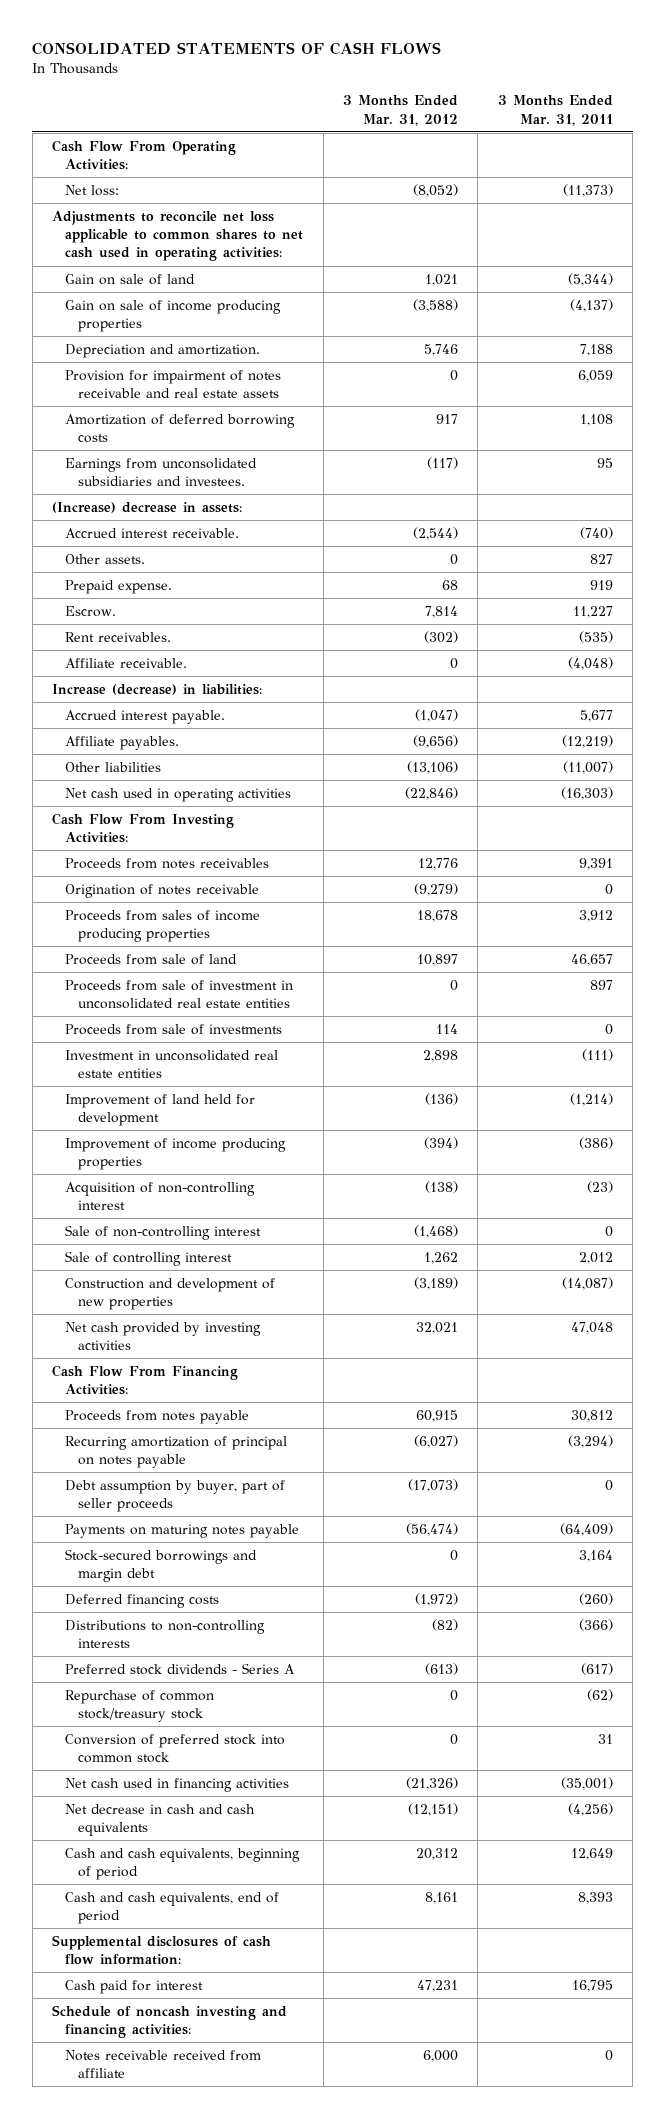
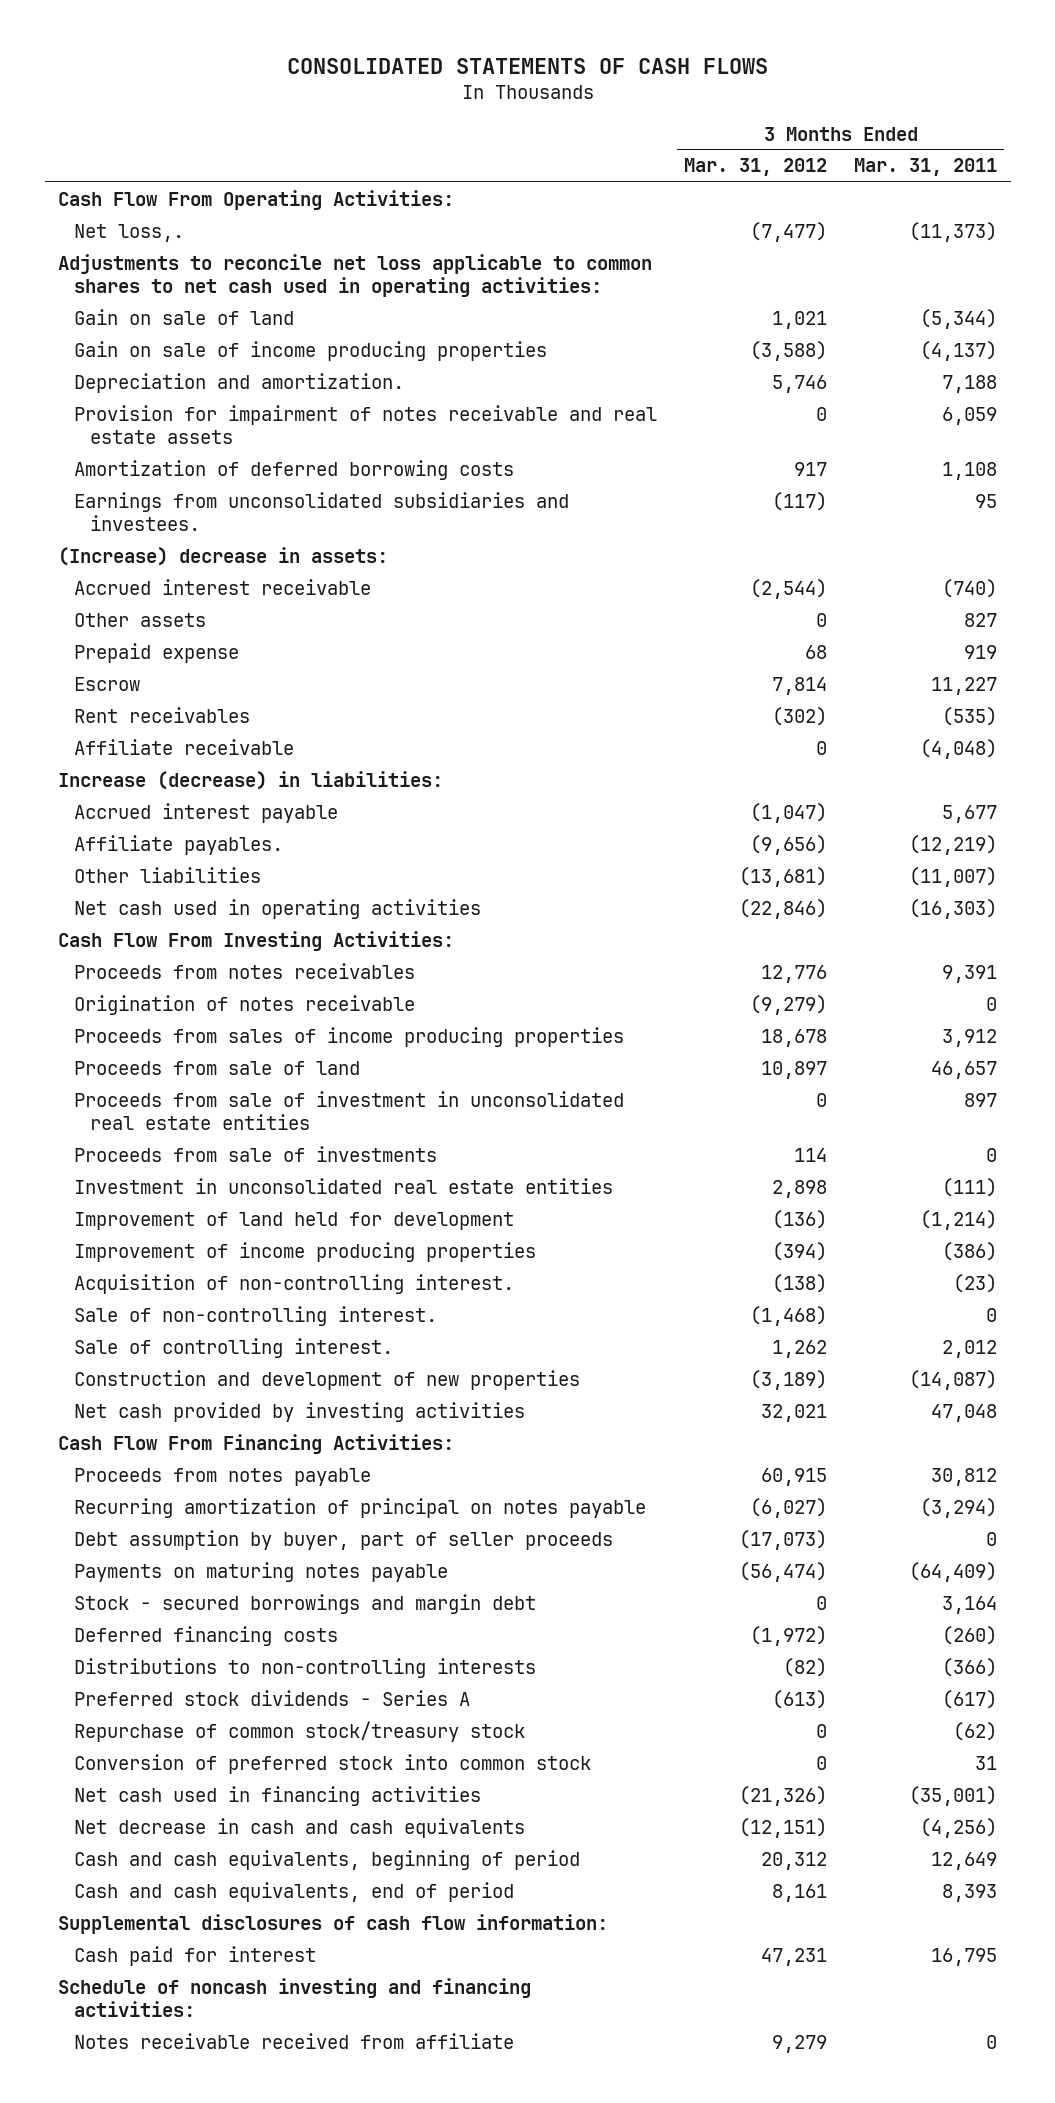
[65,185,120,197] Net loss: -> [74,223,185,242] Net loss,.
[413,184,459,198] (8,052) -> [750,221,828,242] (7,477)
[65,528,240,539] Accrued interest receivable. -> [74,578,372,595] Accrued interest receivable
[65,554,146,565] Other assets. -> [74,612,207,627] Other assets
[65,580,173,595] Prepaid expense. -> [74,642,240,663] Prepaid expense
[65,606,117,618] Escrow. -> [74,676,141,691] Escrow
[65,632,172,643] Rent receivables. -> [74,706,251,723] Rent receivables
[65,658,188,669] Affiliate receivable. -> [74,738,295,755] Affiliate receivable
[65,710,226,725] Accrued interest payable. -> [74,802,339,823] Accrued interest payable
[407,761,459,775] (13,106) -> [739,866,828,887] (13,681)
[65,1182,256,1211] Acquisition of non-controlling interest -> [74,1273,515,1294] Acquisition of non-controlling interest.
[65,1225,262,1241] Sale of non-controlling interest -> [74,1305,438,1326] Sale of non-controlling interest.
[65,1251,233,1267] Sale of controlling interest -> [74,1337,394,1358] Sale of controlling interest.
[65,1549,258,1583] Stock-secured borrowings and margin debt -> [74,1593,537,1614] Stock - secured borrowings and margin debt
[423,2050,459,2063] 6,000 -> [772,2034,828,2053] 9,279

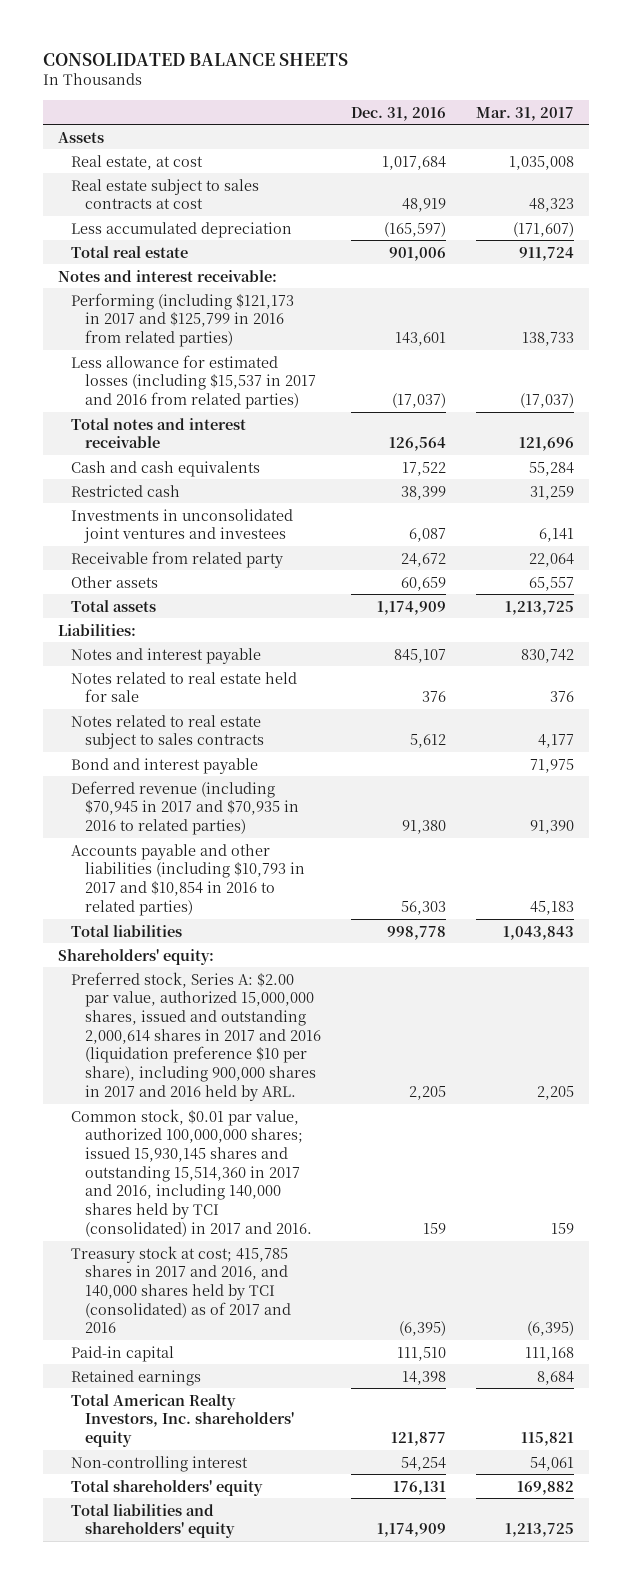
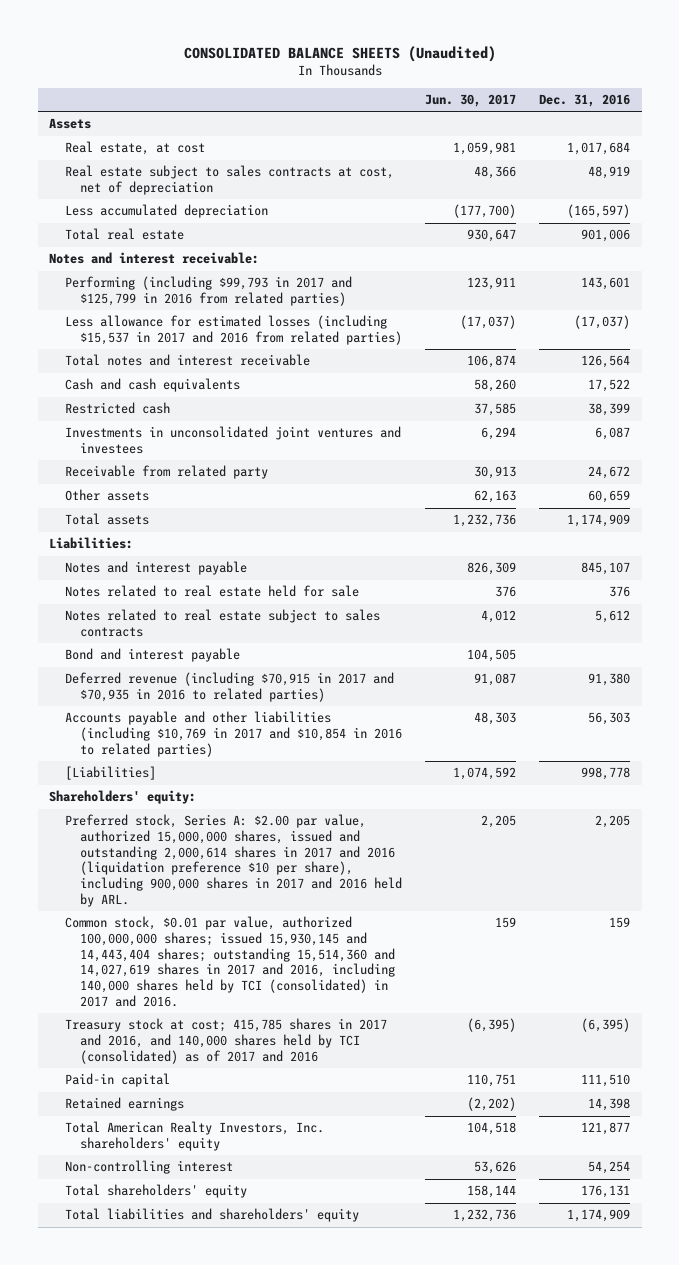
[43,52,349,66] CONSOLIDATED BALANCE SHEETS -> [183,45,496,62] CONSOLIDATED BALANCE SHEETS (Unaudited)
[476,106,575,121] Mar. 31, 2017 -> none
none -> [425,93,517,107] Jun. 30, 2017
[71,178,260,210] Real estate subject to sales contracts at cost -> [64,165,394,195] Real estate subject to sales contracts at cost, net of depreciation
[71,292,295,347] Performing (including $121,173 in 2017 and $125,799 in 2016 from related parties) -> [64,276,352,306] Performing (including $99,793 in 2017 and $125,799 in 2016 from related parties)
[71,780,299,835] Deferred revenue (including $70,945 in 2017 and $70,935 in 2016 to related parties) -> [64,672,394,702] Deferred revenue (including $70,915 in 2017 and $70,935 in 2016 to related parties)
[71,843,305,916] Accounts payable and other liabilities (including $10,793 in 2017 and $10,854 in 2016 to related parties) -> [64,711,403,757] Accounts payable and other liabilities (including $10,769 in 2017 and $10,854 in 2016 to related parties)
[71,924,183,937] Total liabilities -> [64,766,156,781] [Liabilities]
[71,1108,312,1237] Common stock, $0.01 par value, authorized 100,000,000 shares; issued 15,930,145 shares and outstanding 15,514,360 in 2017 and 2016, including 140,000 shares held by TCI (consolidated) in 2017 and 2016. -> [64,916,396,1007] Common stock, $0.01 par value, authorized 100,000,000 shares; issued 15,930,145 and 14,443,404 shares; outstanding 15,514,360 and 14,027,619 shares in 2017 and 2016, including 140,000 shares held by TCI (consolidated) in 2017 and 2016.

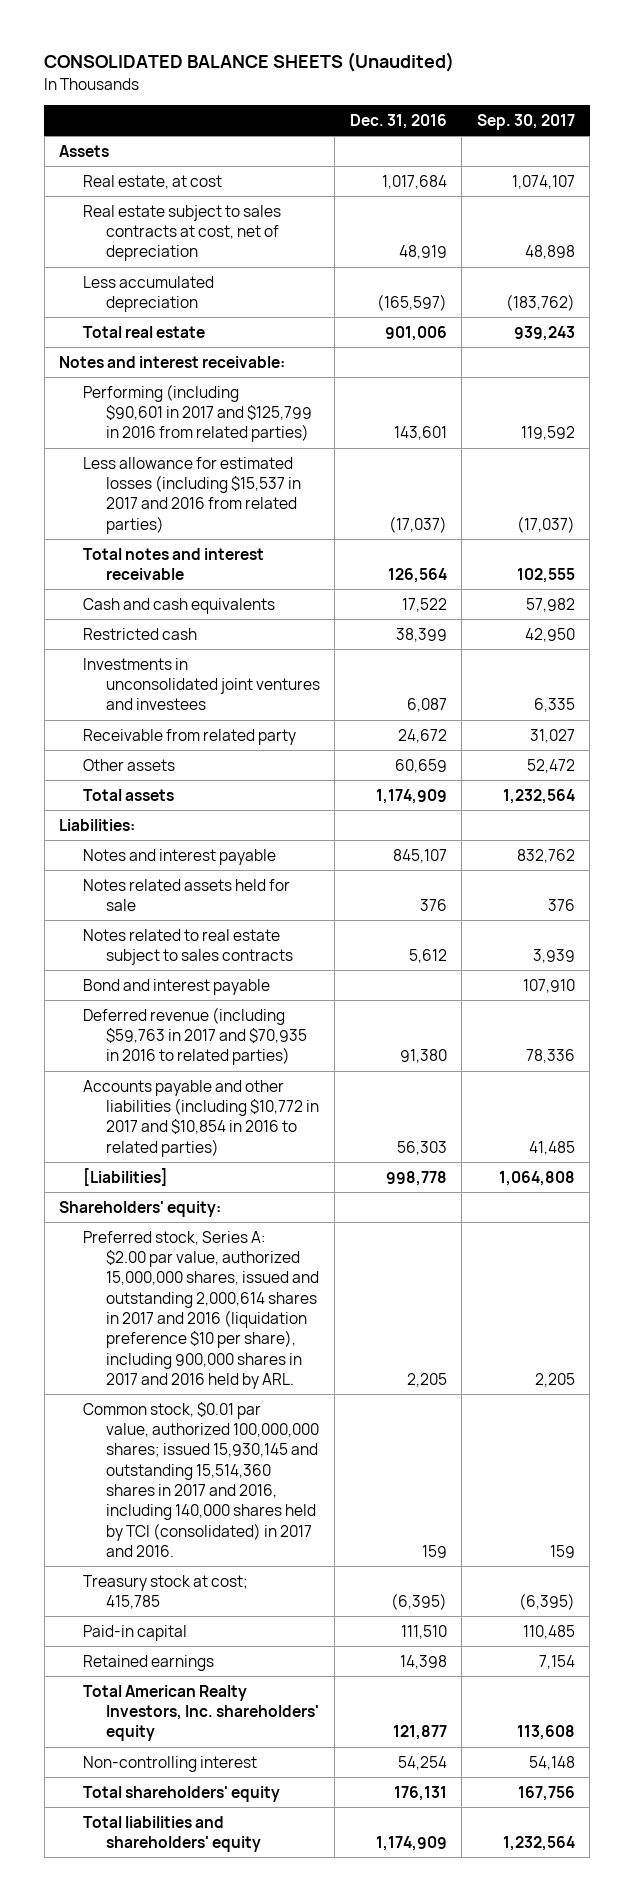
[425,93,517,107] Jun. 30, 2017 -> none
none -> [476,114,575,131] Sep. 30, 2017
[64,276,352,306] Performing (including $99,793 in 2017 and $125,799 in 2016 from related parties) -> [82,383,313,443] Performing (including $90,601 in 2017 and $125,799 in 2016 from related parties)
[64,585,359,598] Notes related to real estate held for sale -> [82,878,290,912] Notes related assets held for sale
[64,672,394,702] Deferred revenue (including $70,915 in 2017 and $70,935 in 2016 to related parties) -> [82,1006,308,1066] Deferred revenue (including $59,763 in 2017 and $70,935 in 2016 to related parties)
[64,711,403,757] Accounts payable and other liabilities (including $10,769 in 2017 and $10,854 in 2016 to related parties) -> [82,1079,320,1157] Accounts payable and other liabilities (including $10,772 in 2017 and $10,854 in 2016 to related parties)
[64,916,396,1007] Common stock, $0.01 par value, authorized 100,000,000 shares; issued 15,930,145 and 14,443,404 shares; outstanding 15,514,360 and 14,027,619 shares in 2017 and 2016, including 140,000 shares held by TCI (consolidated) in 2017 and 2016. -> [82,1401,320,1557] Common stock, $0.01 par value, authorized 100,000,000 shares; issued 15,930,145 and outstanding 15,514,360 shares in 2017 and 2016, including 140,000 shares held by TCI (consolidated) in 2017 and 2016.
[64,1018,387,1064] Treasury stock at cost; 415,785 shares in 2017 and 2016, and 140,000 shares held by TCI (consolidated) as of 2017 and 2016 -> [82,1574,248,1610] Treasury stock at cost; 415,785

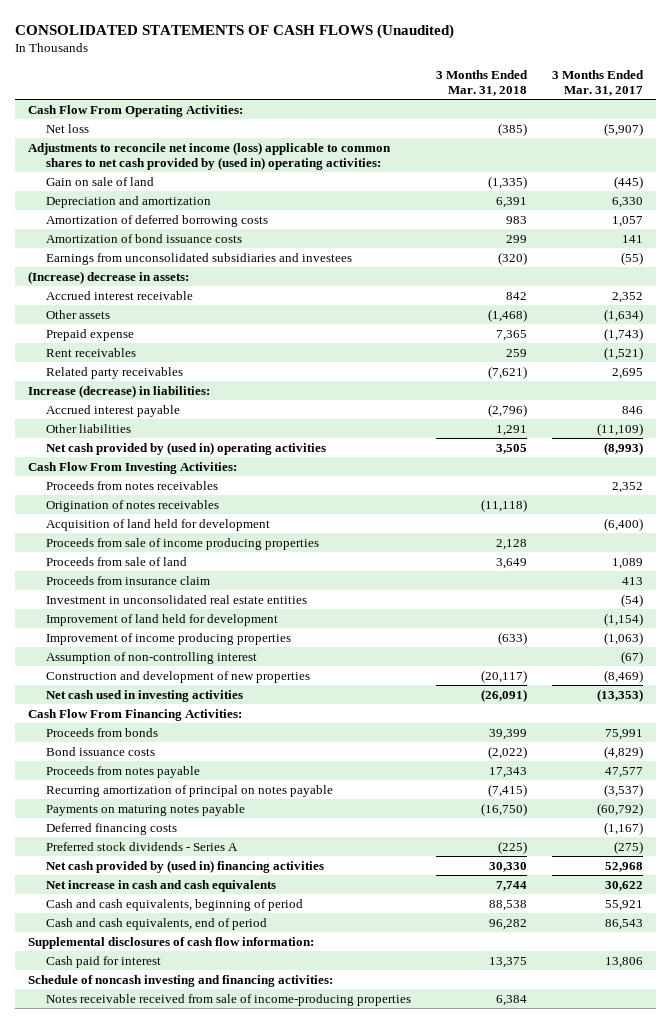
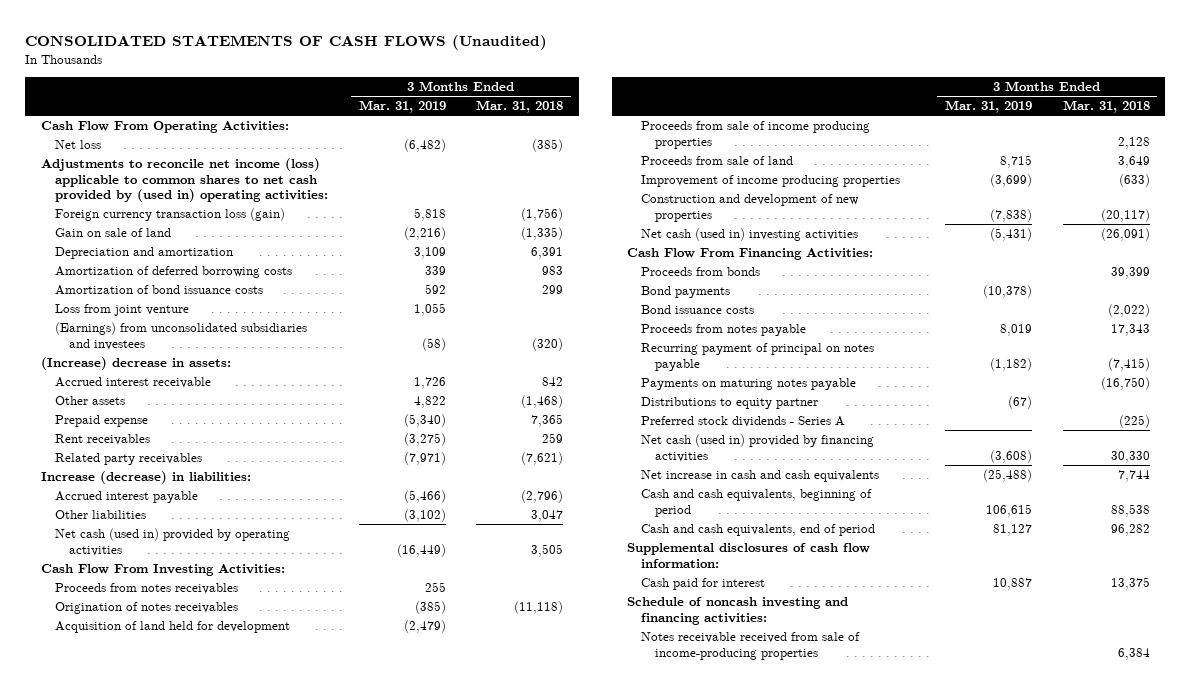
[552,69,645,97] 3 Months Ended Mar. 31, 2017 -> none
none -> [358,100,446,114] Mar. 31, 2019
none -> [54,208,285,222] Foreign currency transaction loss (gain)
none -> [54,304,189,317] Loss from joint venture
[45,252,352,265] Earnings from unconsolidated subsidiaries and investees -> [54,322,307,350] (Earnings) from unconsolidated subsidiaries and investees
[495,424,527,436] 1,291 -> [531,510,564,523] 3,047
[45,441,326,455] Net cash provided by (used in) operating activities -> [54,528,290,556] Net cash (used in) provided by operating activities
[45,575,210,585] Proceeds from insurance claim -> none
[45,594,307,604] Investment in unconsolidated real estate entities -> none
[45,613,278,626] Improvement of land held for development -> none
[45,651,257,664] Assumption of non-controlling interest -> none
[45,689,243,702] Net cash used in investing activities -> [641,228,859,242] Net cash (used in) investing activities
none -> [641,286,731,299] Bond payments
[45,784,333,797] Recurring amortization of principal on notes payable -> [641,343,875,371] Recurring payment of principal on notes payable
[45,822,177,835] Deferred financing costs -> none
none -> [641,397,819,410] Distributions to equity partner
[45,859,324,873] Net cash provided by (used in) financing activities -> [641,434,875,462] Net cash (used in) provided by financing activities

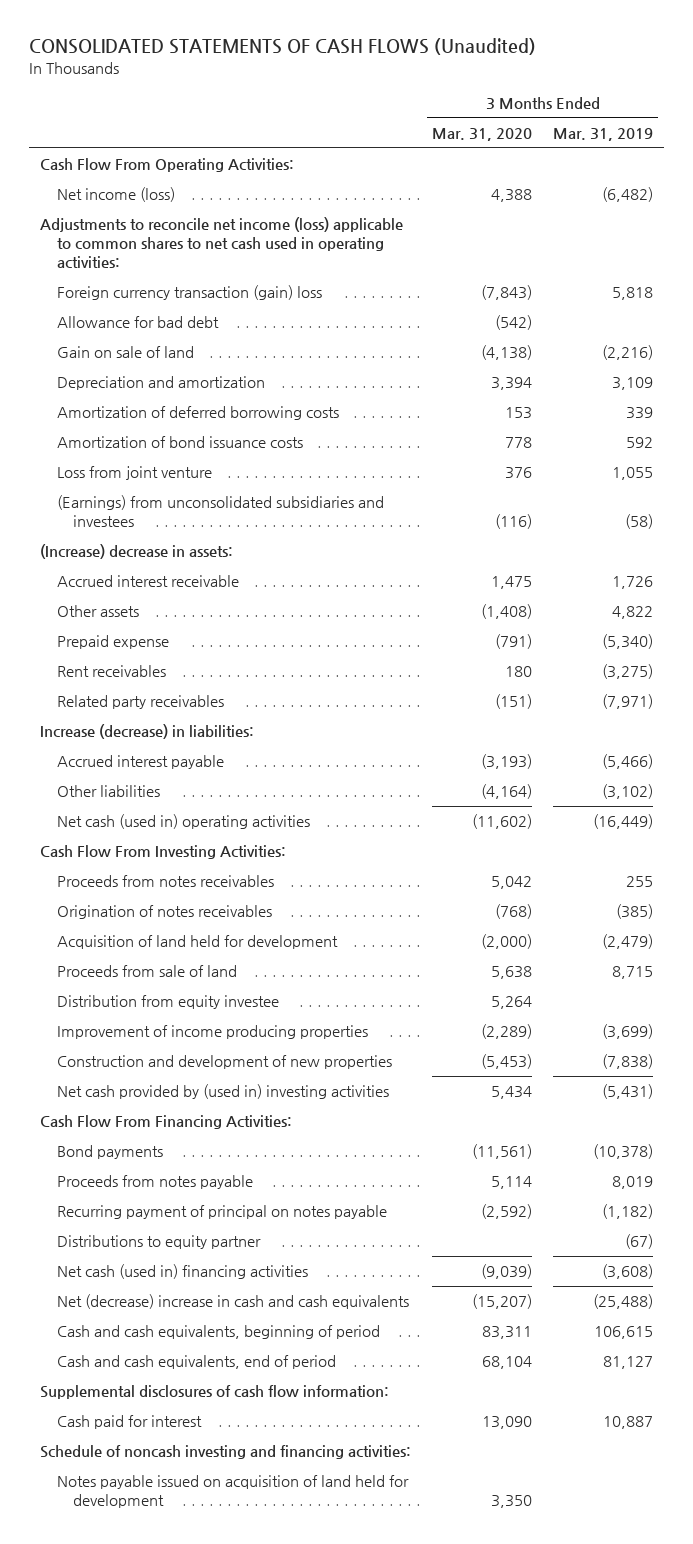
[476,100,564,114] Mar. 31, 2018 -> none
none -> [431,127,532,141] Mar. 31, 2020
[54,140,101,150] Net loss -> [56,187,175,203] Net income (loss)
[40,158,328,203] Adjustments to reconcile net income (loss) applicable to common shares to net cash provided by (used in) operating activities: -> [39,217,403,269] Adjustments to reconcile net income (loss) applicable to common shares to net cash used in operating activities:
[54,208,285,222] Foreign currency transaction loss (gain) -> [56,285,322,301] Foreign currency transaction (gain) loss
none -> [56,316,219,329] Allowance for bad debt
[54,528,290,556] Net cash (used in) provided by operating activities -> [56,814,310,830] Net cash (used in) operating activities
[641,121,871,149] Proceeds from sale of income producing properties -> none
none -> [56,995,279,1010] Distribution from equity investee
[641,228,859,242] Net cash (used in) investing activities -> [56,1084,389,1100] Net cash provided by (used in) investing activities
[641,267,761,277] Proceeds from bonds -> none
[641,305,755,315] Bond issuance costs -> none
[641,378,857,391] Payments on maturing notes payable -> none
[641,416,846,428] Preferred stock dividends - Series A -> none
[641,434,875,462] Net cash (used in) provided by financing activities -> [56,1264,308,1280] Net cash (used in) financing activities
[641,470,880,483] Net increase in cash and cash equivalents -> [56,1294,409,1310] Net (decrease) increase in cash and cash equivalents
[641,632,861,660] Notes receivable received from sale of income-producing properties -> none
none -> [56,1475,409,1509] Notes payable issued on acquisition of land held for development

